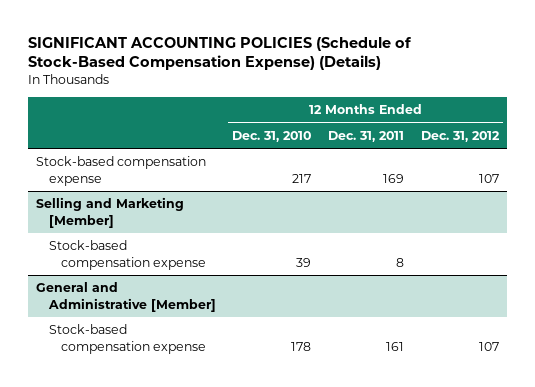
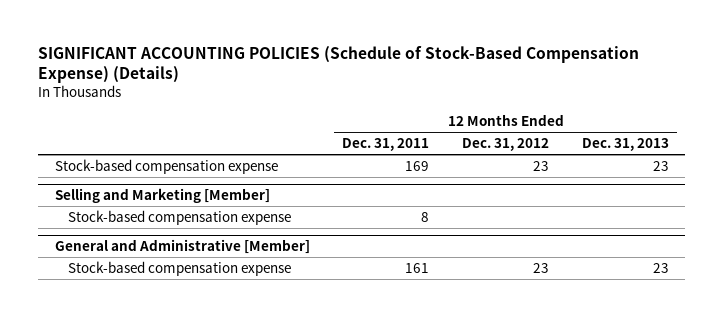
[232,131,312,143] Dec. 31, 2010 -> none
none -> [581,138,669,152] Dec. 31, 2013
[478,173,499,183] 107 -> [533,160,550,171] 23
[478,341,499,351] 107 -> [533,262,550,273] 23

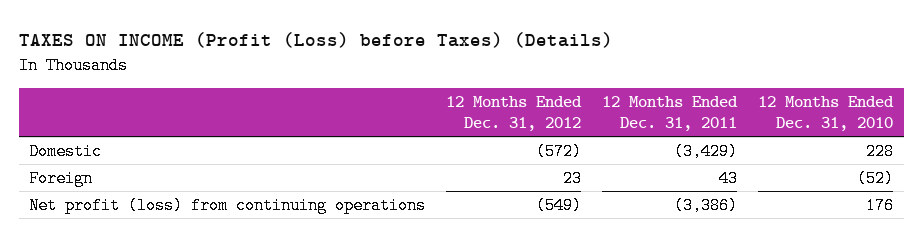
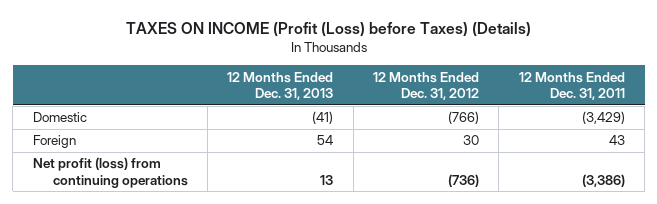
[758,95,895,131] 12 Months Ended Dec. 31, 2010 -> none
none -> [227,71,334,100] 12 Months Ended Dec. 31, 2013
[536,142,583,160] (572) -> [448,111,480,125] (766)
[563,169,583,187] 23 -> [463,135,480,146] 30
[536,196,583,214] (549) -> [448,173,480,187] (736)

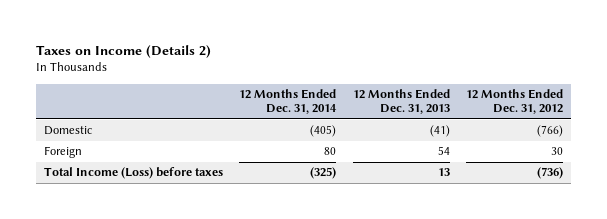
[125,21,531,37] TAXES ON INCOME (Profit (Loss) before Taxes) (Details) -> [35,44,211,58] Taxes on Income (Details 2)
[518,71,625,100] 12 Months Ended Dec. 31, 2011 -> none
none -> [239,89,338,115] 12 Months Ended Dec. 31, 2014
[32,157,188,188] Net profit (loss) from continuing operations -> [43,167,223,180] Total Income (Loss) before taxes

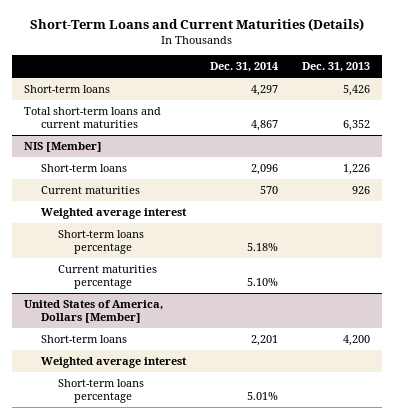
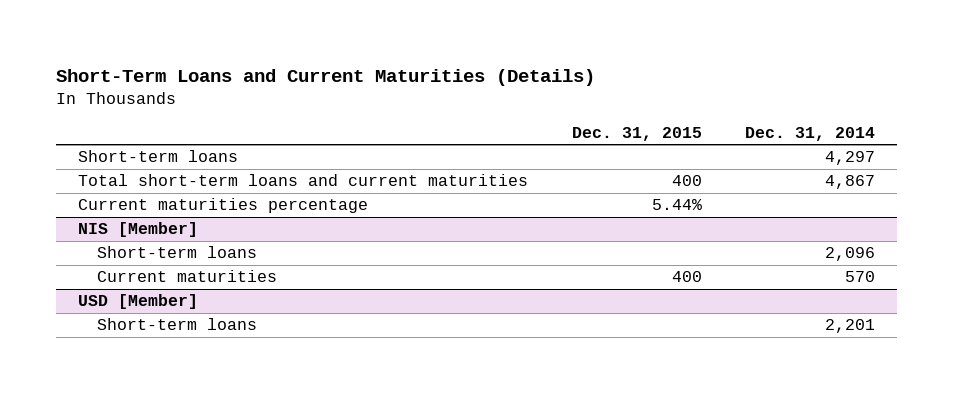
[301,62,370,73] Dec. 31, 2013 -> none
none -> [571,127,702,142] Dec. 31, 2015
none -> [78,198,369,214] Current maturities percentage
[40,207,187,219] Weighted average interest -> none
[57,229,144,255] Short-term loans percentage -> none
[57,264,157,290] Current maturities percentage -> none
[23,299,163,324] United States of America, Dollars [Member] -> none
none -> [78,294,199,310] USD [Member]
[40,356,187,368] Weighted average interest -> none
[57,378,144,404] Short-term loans percentage -> none

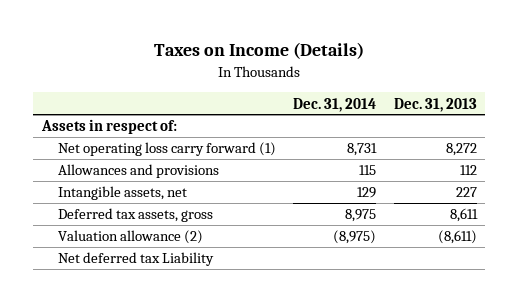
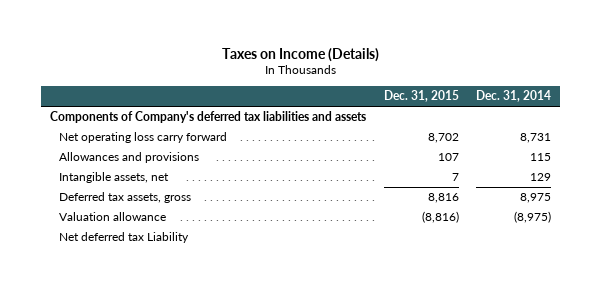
[393,97,477,112] Dec. 31, 2013 -> none
none -> [383,90,459,103] Dec. 31, 2015
[40,119,177,135] Assets in respect of: -> [49,111,366,124] Components of Company's deferred tax liabilities and assets
[57,142,276,157] Net operating loss carry forward (1) -> [58,132,227,144] Net operating loss carry forward
[57,230,203,245] Valuation allowance (2) -> [58,212,166,222] Valuation allowance

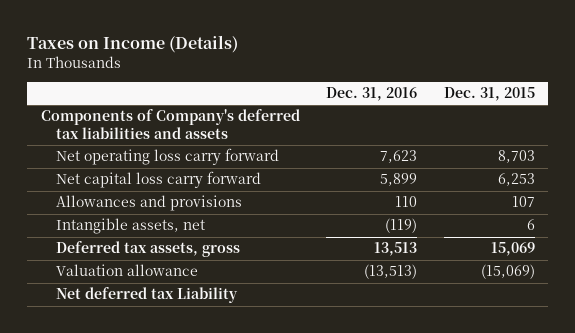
[476,90,552,103] Dec. 31, 2014 -> none
none -> [326,87,418,102] Dec. 31, 2016
[427,133,459,144] 8,702 -> [497,150,535,164] 8,703
none -> [56,171,262,189] Net capital loss carry forward
[451,173,459,182] 7 -> [526,219,535,231] 6
[427,193,459,204] 8,816 -> [490,242,535,257] 15,069
[421,211,459,224] (8,816) -> [480,264,535,280] (15,069)

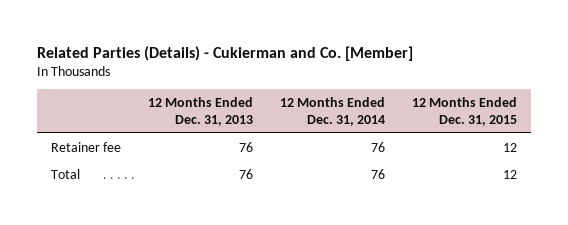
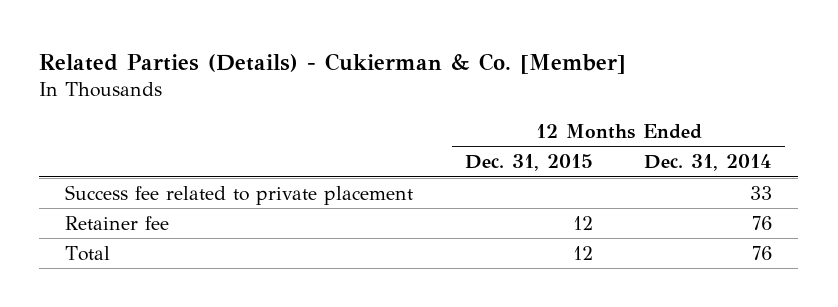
[37,46,414,62] Related Parties (Details) - Cukierman and Co. [Member] -> [39,52,627,74] Related Parties (Details) - Cukierman & Co. [Member]
[148,96,254,126] 12 Months Ended Dec. 31, 2013 -> none
none -> [65,184,414,205] Success fee related to private placement

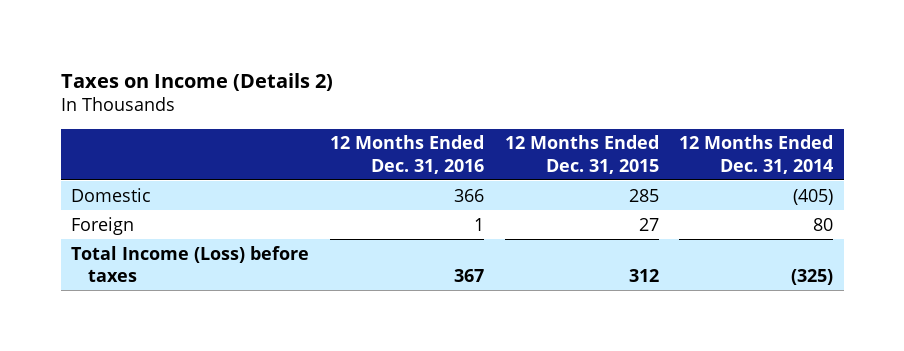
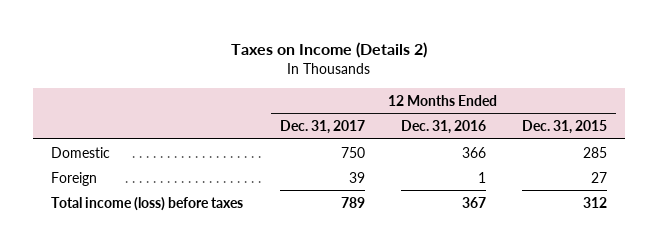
[679,135,834,174] 12 Months Ended Dec. 31, 2014 -> none
none -> [279,120,365,135] Dec. 31, 2017
[70,245,309,282] Total Income (Loss) before taxes -> [51,196,244,211] Total income (loss) before taxes

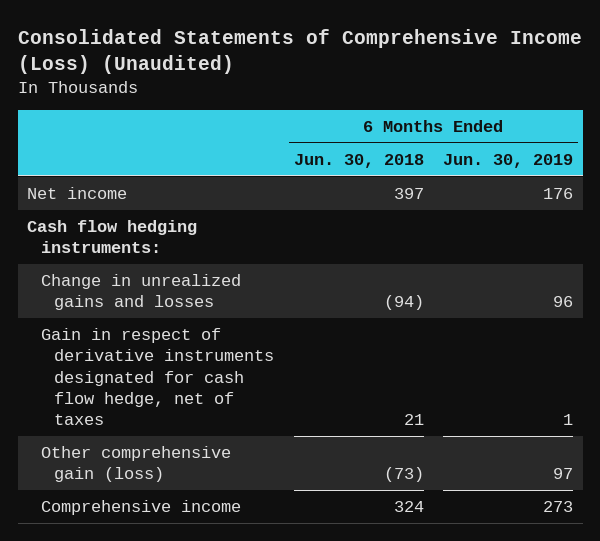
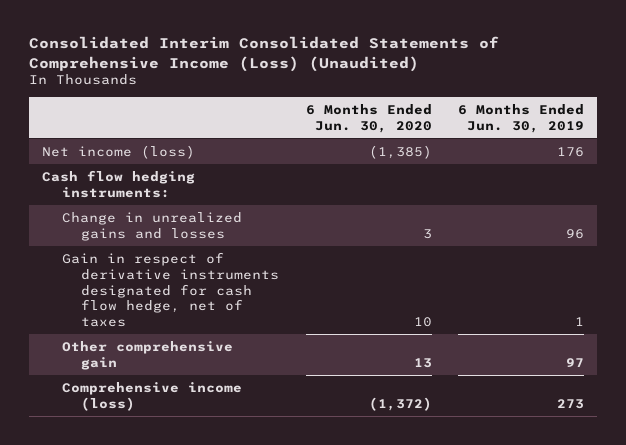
[17,28,582,75] Consolidated Statements of Comprehensive Income (Loss) (Unaudited) -> [29,36,500,72] Consolidated Interim Consolidated Statements of Comprehensive Income (Loss) (Unaudited)
[293,153,424,168] Jun. 30, 2018 -> none
none -> [305,103,432,133] 6 Months Ended Jun. 30, 2020
[27,187,128,200] Net income -> [42,145,196,160] Net income (loss)
[40,446,231,483] Other comprehensive gain (loss) -> [61,341,233,370] Other comprehensive gain
[40,500,241,516] Comprehensive income -> [61,382,242,411] Comprehensive income (loss)

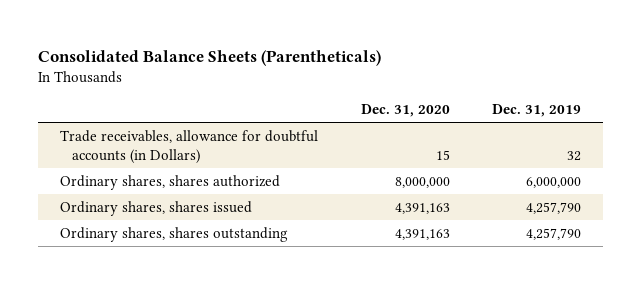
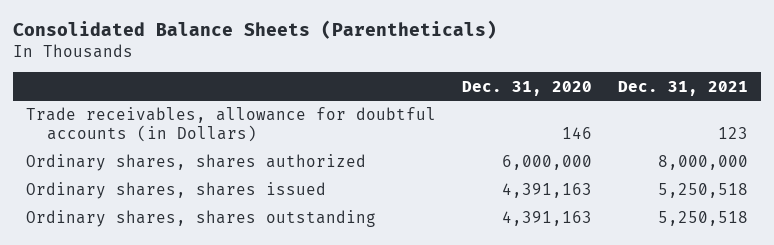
[492,104,582,118] Dec. 31, 2019 -> none
none -> [617,80,748,96] Dec. 31, 2021
[435,149,450,160] 15 -> [561,127,592,140] 146
[394,176,450,188] 8,000,000 -> [501,155,592,171] 6,000,000

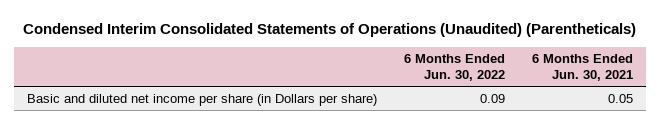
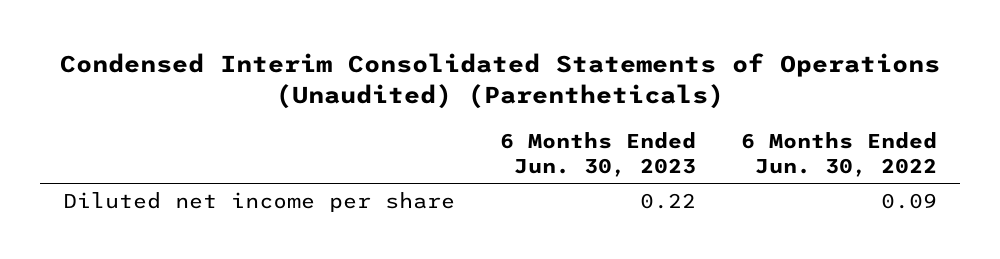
[531,54,633,82] 6 Months Ended Jun. 30, 2021 -> none
none -> [500,131,697,177] 6 Months Ended Jun. 30, 2023
[27,94,378,107] Basic and diluted net income per share (in Dollars per share) -> [62,192,455,213] Diluted net income per share

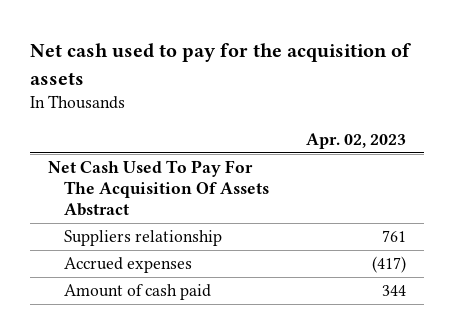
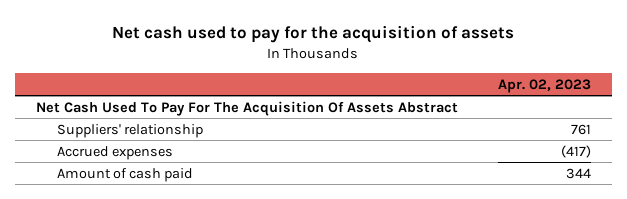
[63,230,222,247] Suppliers relationship -> [56,123,203,138] Suppliers' relationship

